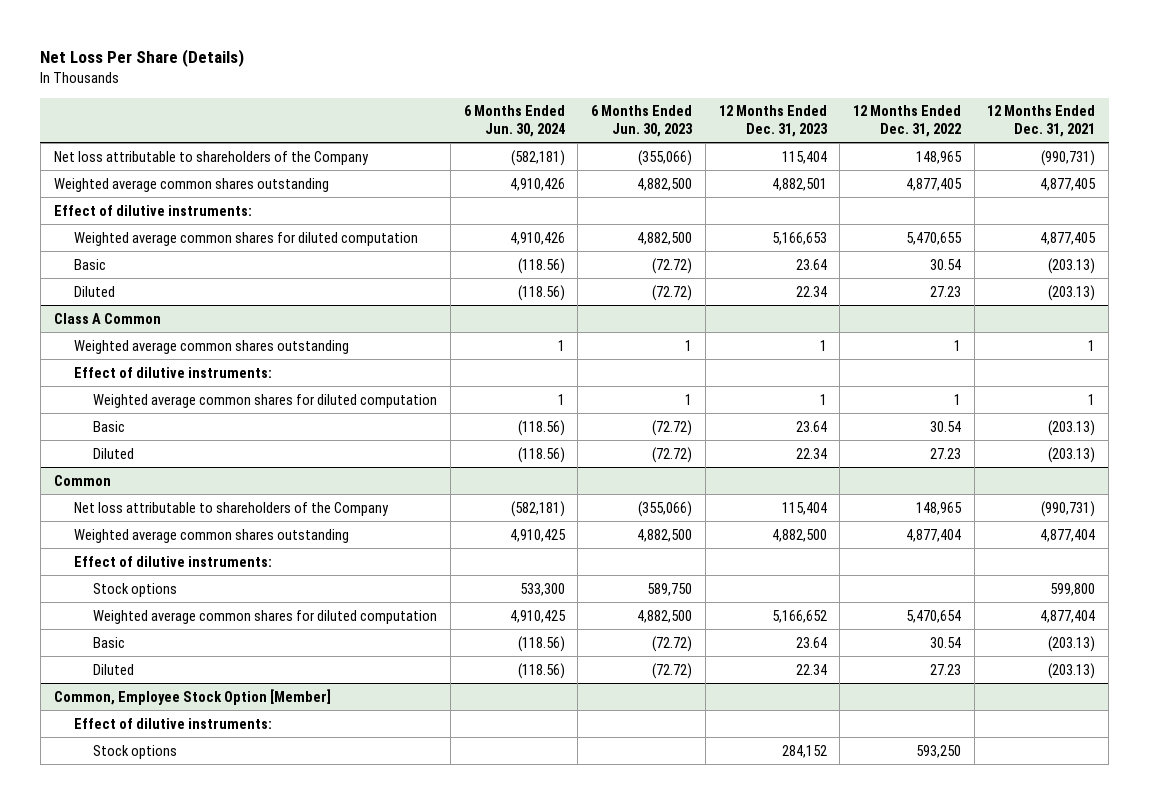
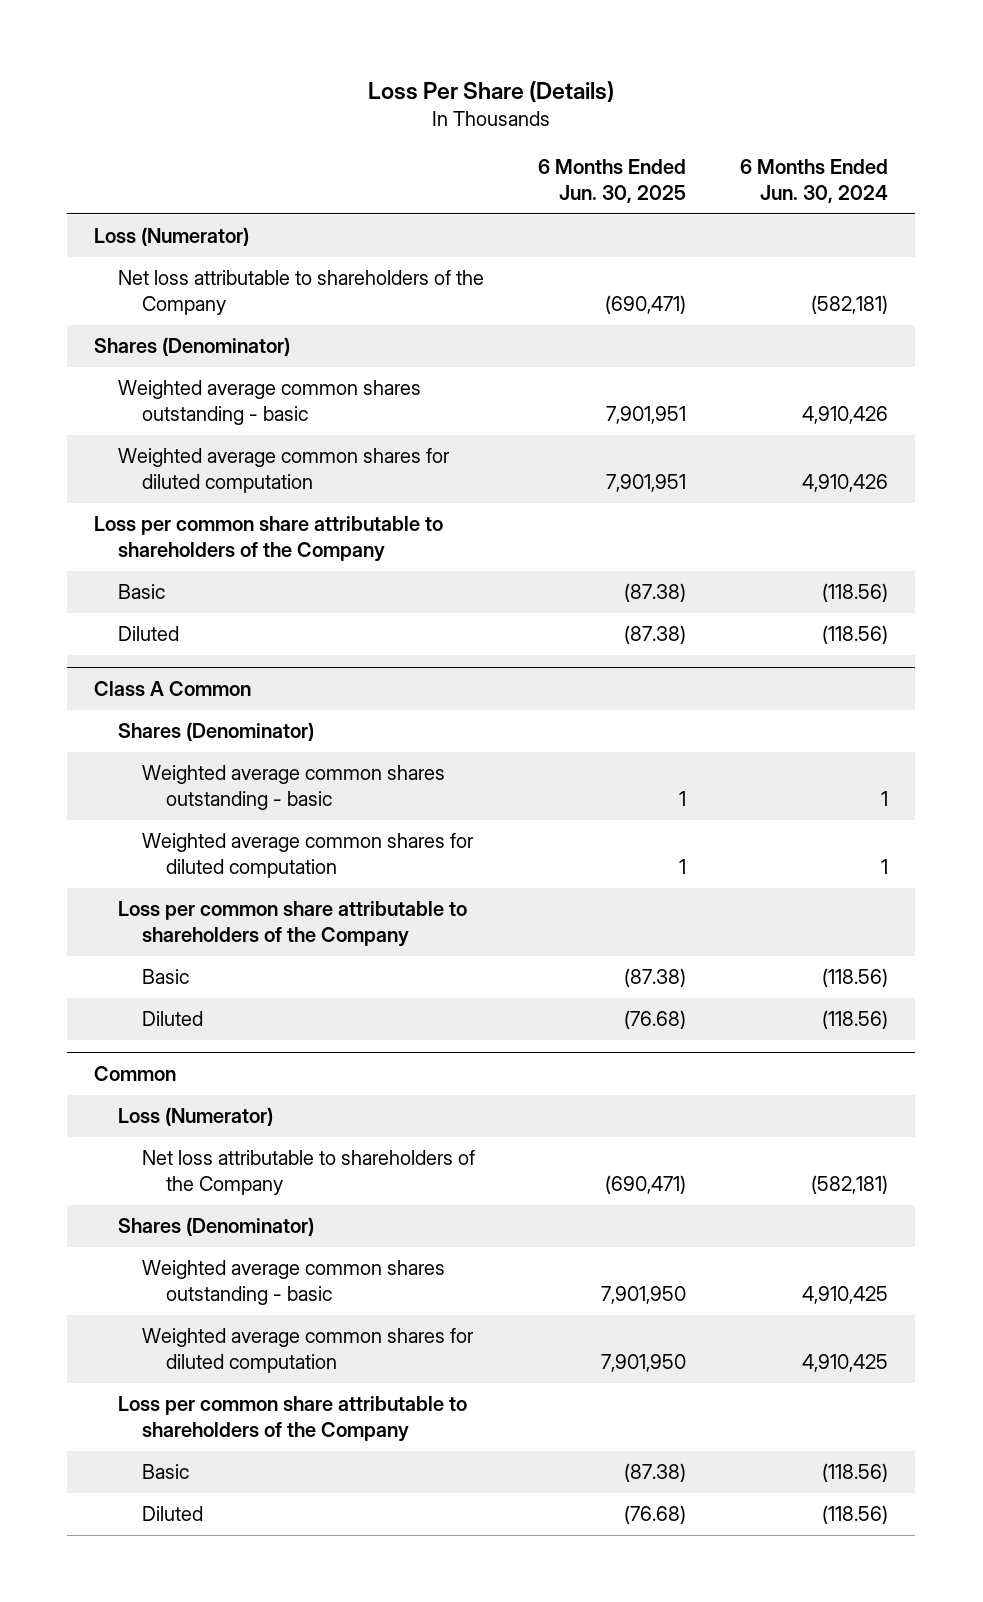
[40,49,245,68] Net Loss Per Share (Details) -> [368,80,615,102] Loss Per Share (Details)
[591,105,694,138] 6 Months Ended Jun. 30, 2023 -> none
[718,105,828,138] 12 Months Ended Dec. 31, 2023 -> none
[852,105,961,138] 12 Months Ended Dec. 31, 2022 -> none
[987,105,1096,138] 12 Months Ended Dec. 31, 2021 -> none
none -> [538,159,687,204] 6 Months Ended Jun. 30, 2025
none -> [94,227,250,247] Loss (Numerator)
[53,204,252,216] Effect of dilutive instruments: -> none
none -> [94,337,291,357] Shares (Denominator)
[53,177,329,192] Weighted average common shares outstanding -> [118,380,422,426] Weighted average common shares outstanding - basic
none -> [94,516,444,563] Loss per common share attributable to shareholders of the Company
[73,366,272,378] Effect of dilutive instruments: -> none
none -> [118,722,315,742] Shares (Denominator)
[73,339,349,354] Weighted average common shares outstanding -> [142,765,446,811] Weighted average common shares outstanding - basic
none -> [118,901,468,948] Loss per common share attributable to shareholders of the Company
none -> [118,1107,274,1127] Loss (Numerator)
[73,555,272,567] Effect of dilutive instruments: -> none
[93,582,178,597] Stock options -> none
none -> [118,1217,315,1237] Shares (Denominator)
[73,528,349,543] Weighted average common shares outstanding -> [142,1260,446,1306] Weighted average common shares outstanding - basic
none -> [118,1396,468,1443] Loss per common share attributable to shareholders of the Company
[53,688,331,705] Common, Employee Stock Option [Member] -> none
[73,717,272,729] Effect of dilutive instruments: -> none
[93,744,178,759] Stock options -> none

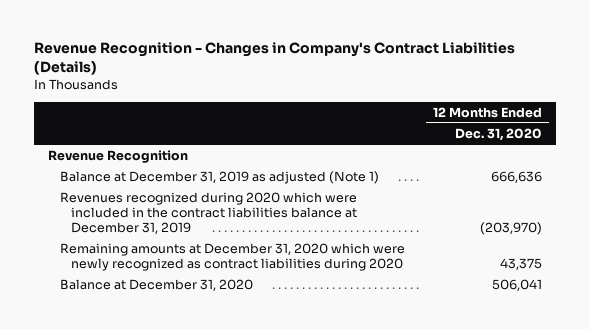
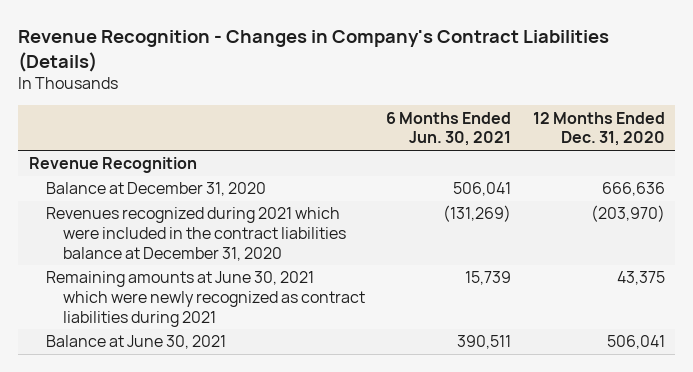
none -> [386,111,512,147] 6 Months Ended Jun. 30, 2021
[59,171,379,185] Balance at December 31, 2019 as adjusted (Note 1) -> [45,182,266,197] Balance at December 31, 2020
[59,192,358,235] Revenues recognized during 2020 which were included in the contract liabilities balance at December 31, 2019 -> [45,207,346,261] Revenues recognized during 2021 which were included in the contract liabilities balance at December 31, 2020
[59,243,405,272] Remaining amounts at December 31, 2020 which were newly recognized as contract liabilities during 2020 -> [45,271,365,327] Remaining amounts at June 30, 2021 which were newly recognized as contract liabilities during 2021
[59,279,253,292] Balance at December 31, 2020 -> [45,335,226,350] Balance at June 30, 2021

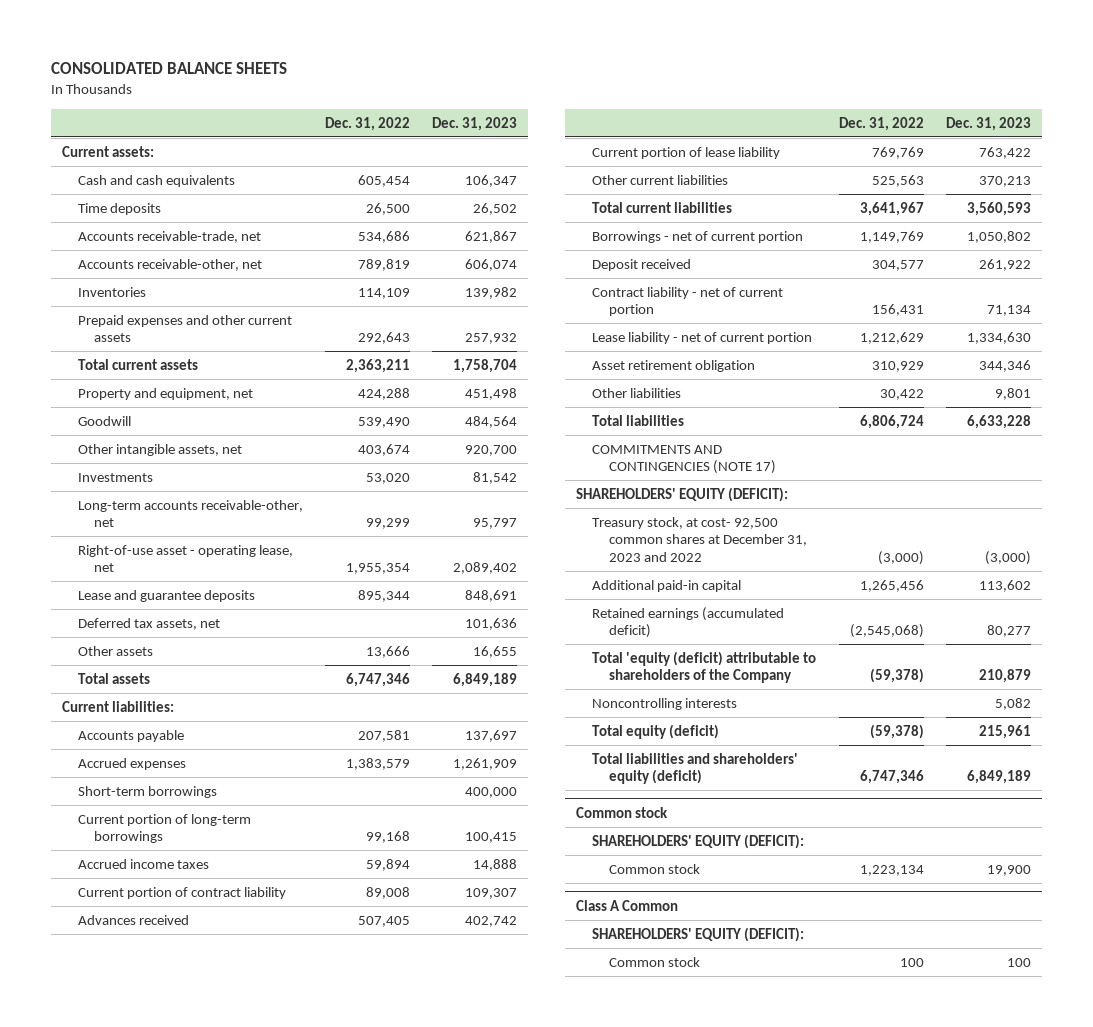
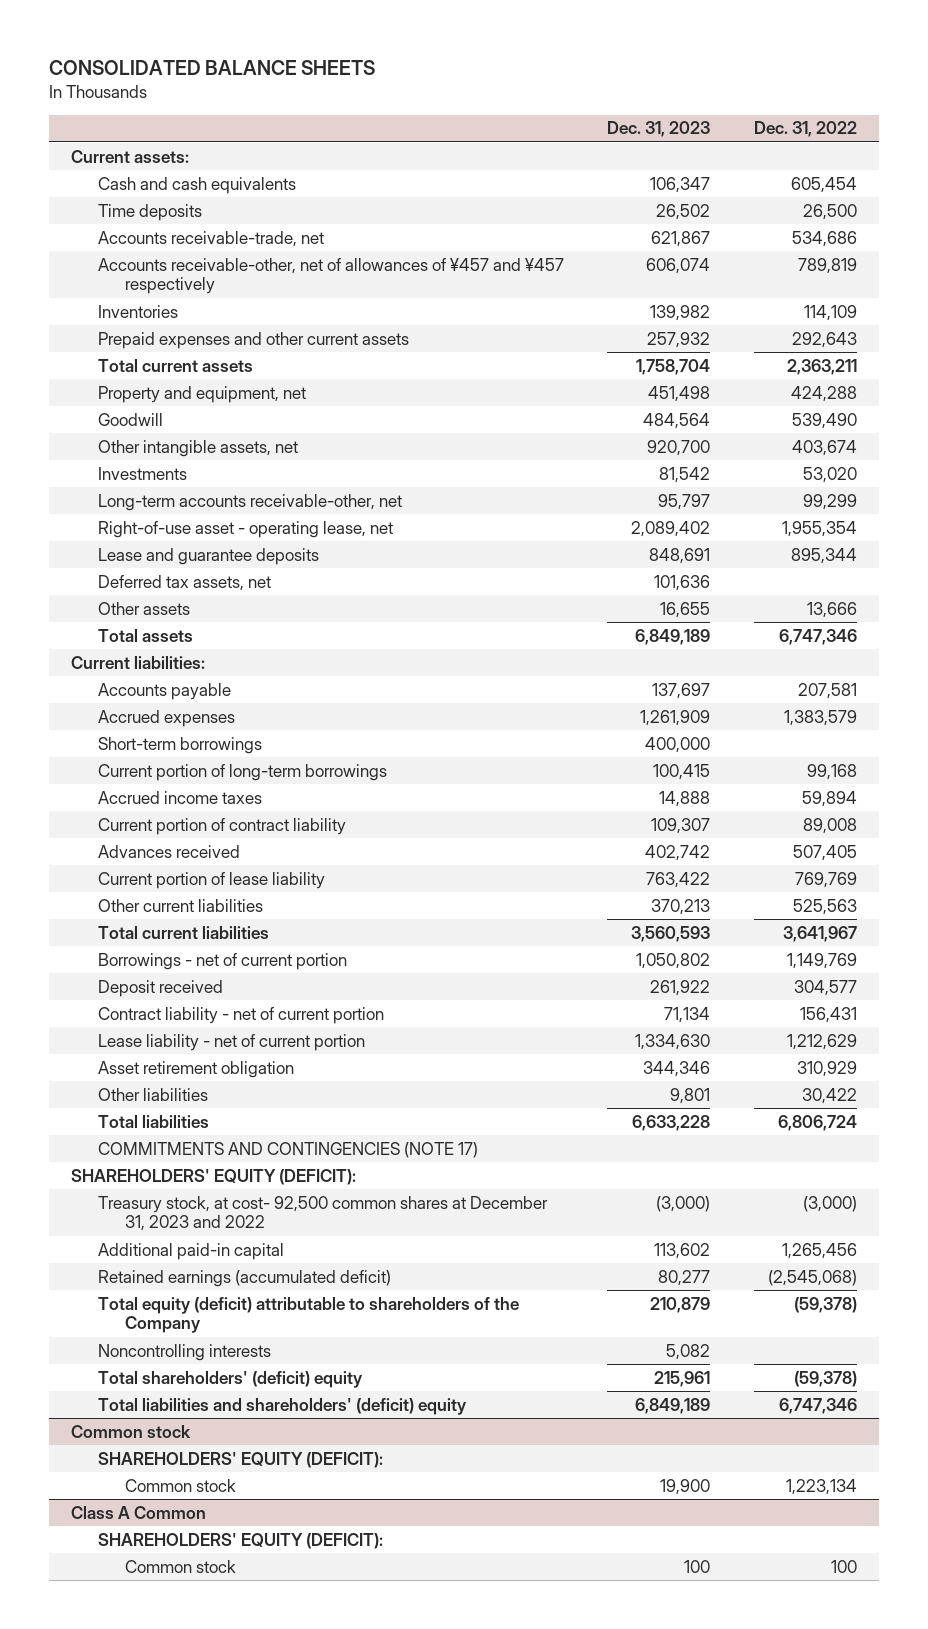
[78,258,263,271] Accounts receivable-other, net -> [97,257,564,295] Accounts receivable-other, net of allowances of ¥457 and ¥457 respectively
[592,650,817,684] Total 'equity (deficit) attributable to shareholders of the Company -> [97,1296,519,1334] Total equity (deficit) attributable to shareholders of the Company
[592,723,720,739] Total equity (deficit) -> [97,1370,363,1388] Total shareholders' (deficit) equity
[592,752,799,785] Total liabilities and shareholders' equity (deficit) -> [97,1397,467,1415] Total liabilities and shareholders' (deficit) equity

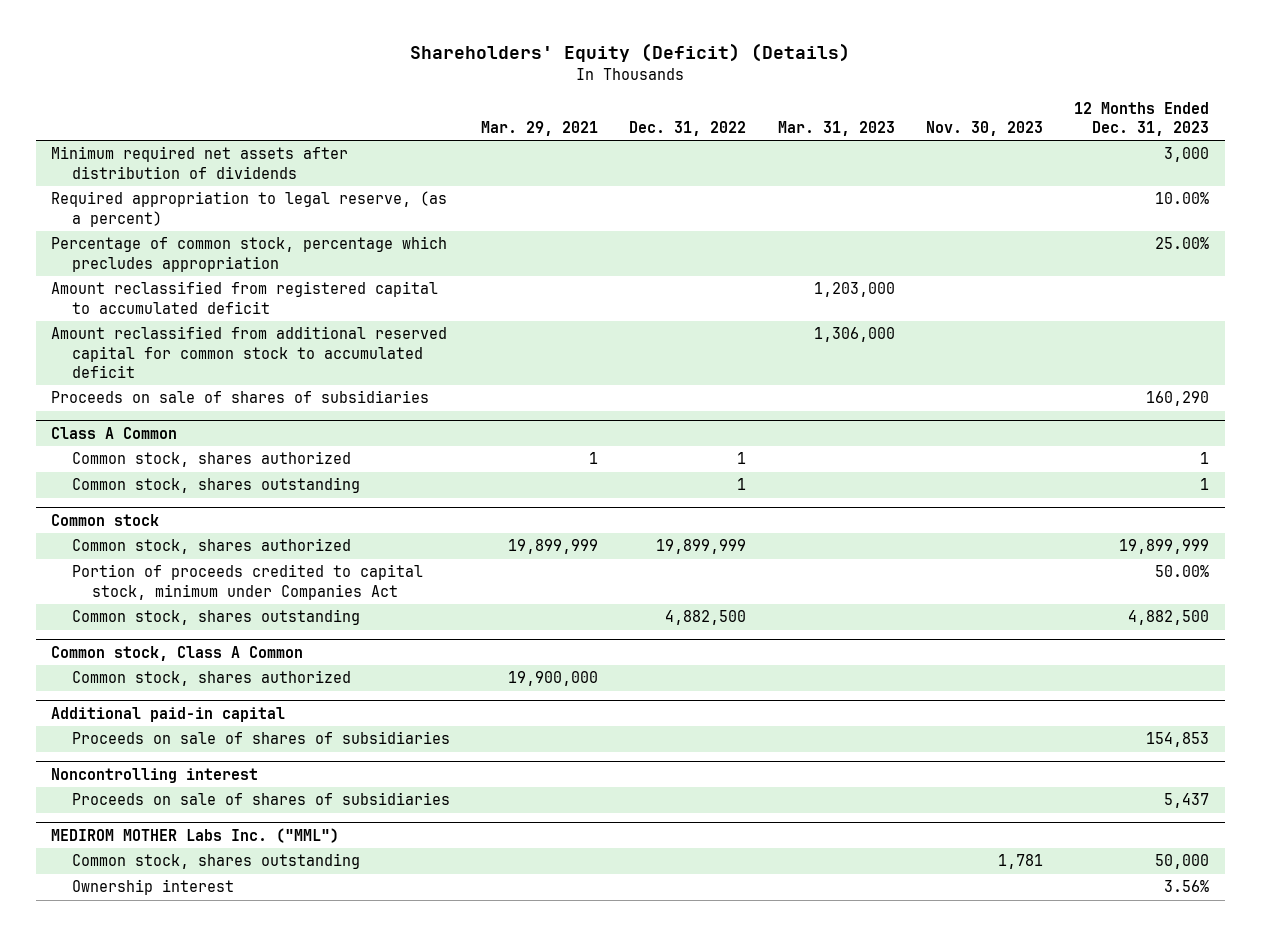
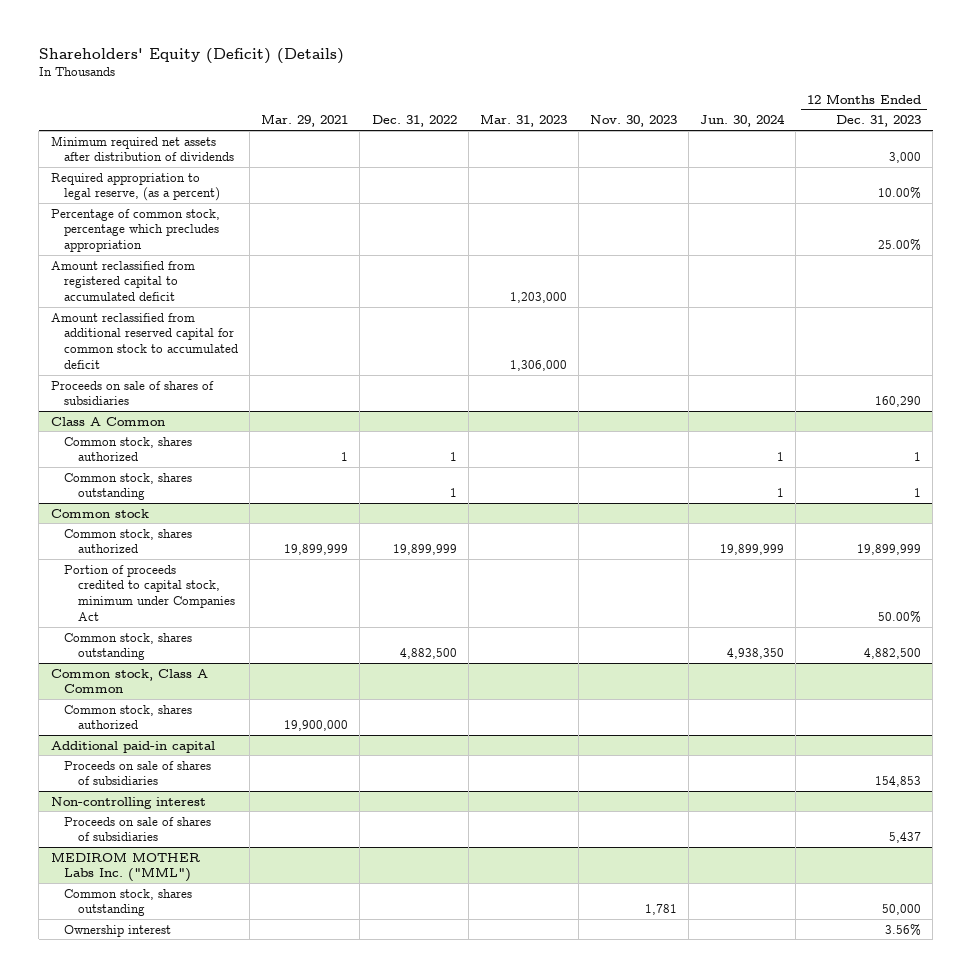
none -> [700,114,786,128] Jun. 30, 2024
[51,767,259,783] Noncontrolling interest -> [50,796,206,809] Non-controlling interest

